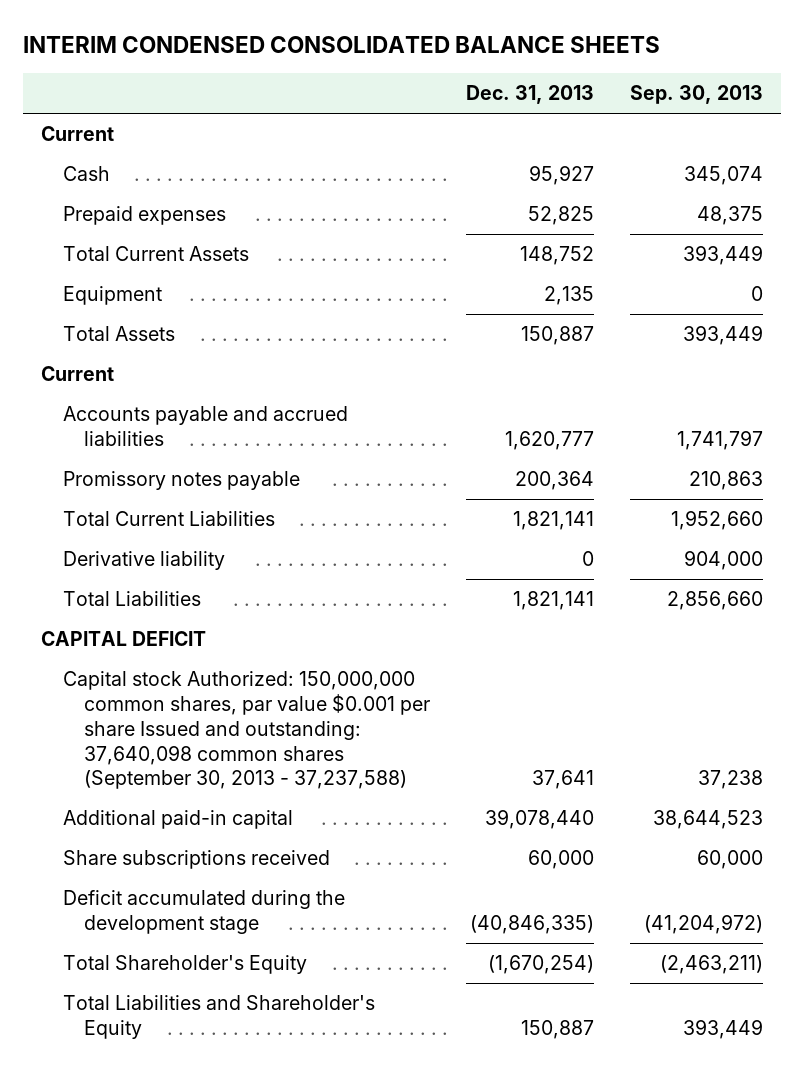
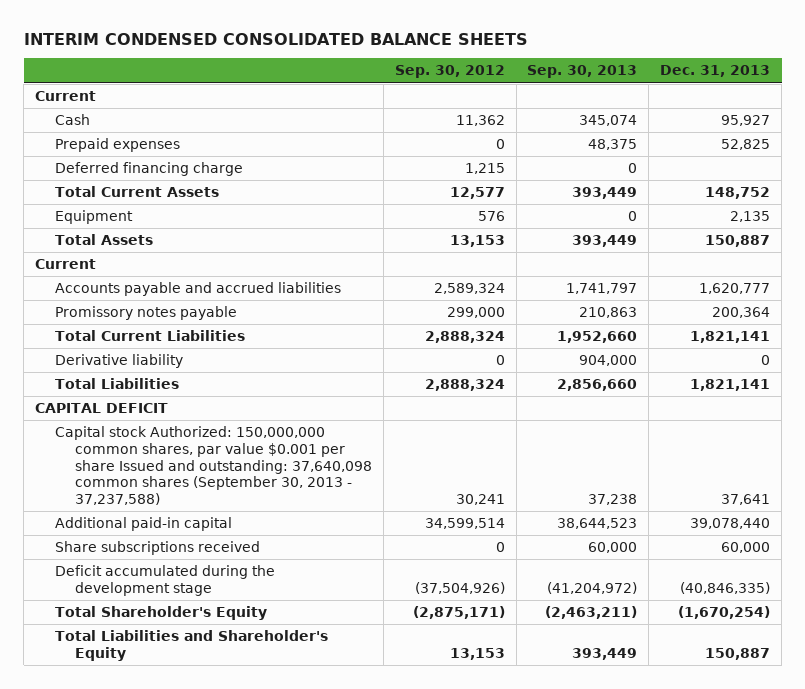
none -> [394,65,505,79] Sep. 30, 2012
none -> [54,162,243,177] Deferred financing charge

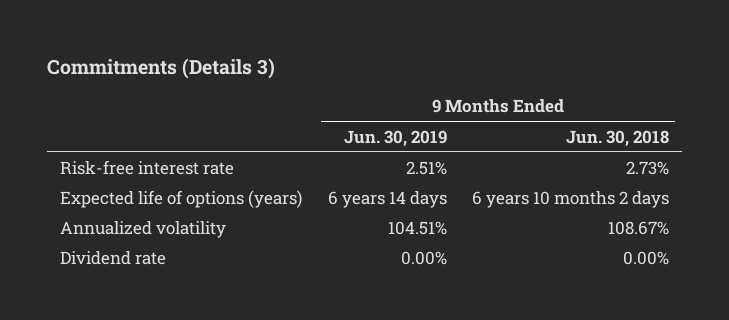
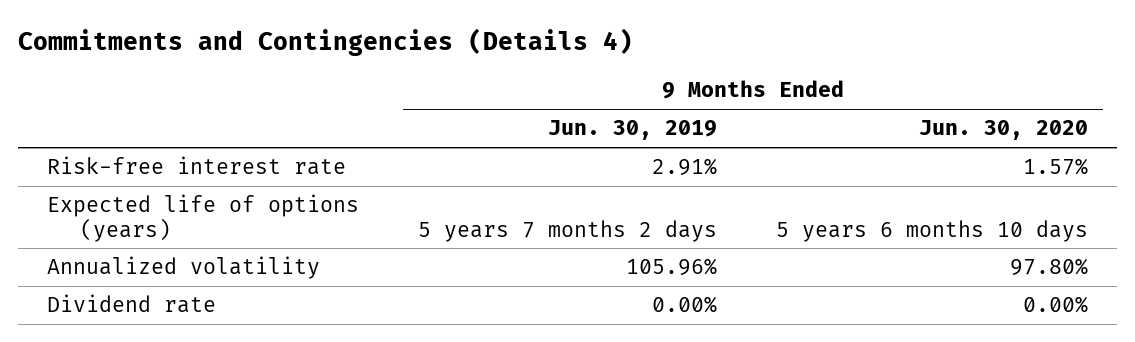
[47,57,276,79] Commitments (Details 3) -> [17,28,633,57] Commitments and Contingencies (Details 4)
[565,129,669,147] Jun. 30, 2018 -> none
none -> [918,120,1088,141] Jun. 30, 2020
[405,161,447,176] 2.51% -> [652,158,718,177] 2.91%
[327,191,447,209] 6 years 14 days -> [418,219,718,242] 5 years 7 months 2 days
[387,221,447,236] 104.51% -> [626,258,718,277] 105.96%

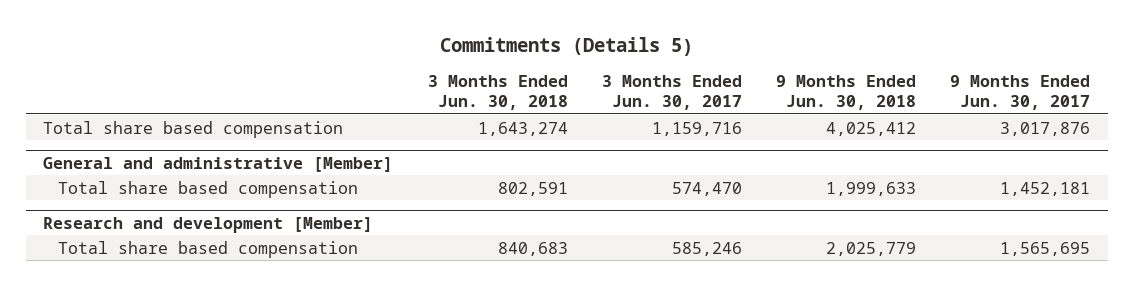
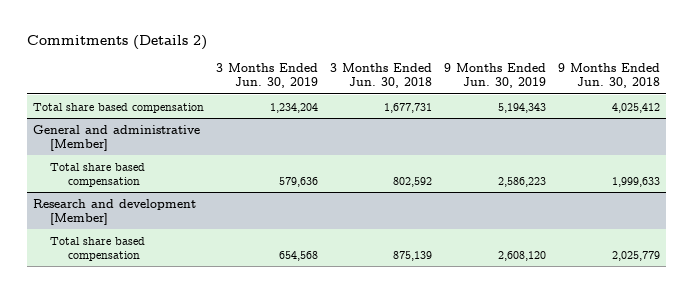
[439,37,693,57] Commitments (Details 5) -> [26,34,207,50] Commitments (Details 2)
[601,75,742,111] 3 Months Ended Jun. 30, 2017 -> none
[950,75,1091,111] 9 Months Ended Jun. 30, 2017 -> none
none -> [215,63,318,89] 3 Months Ended Jun. 30, 2019
none -> [444,63,547,89] 9 Months Ended Jun. 30, 2019
[477,121,568,136] 1,643,274 -> [383,102,432,113] 1,677,731
[497,181,568,196] 802,591 -> [392,176,432,187] 802,592
[497,241,568,256] 840,683 -> [392,250,432,261] 875,139

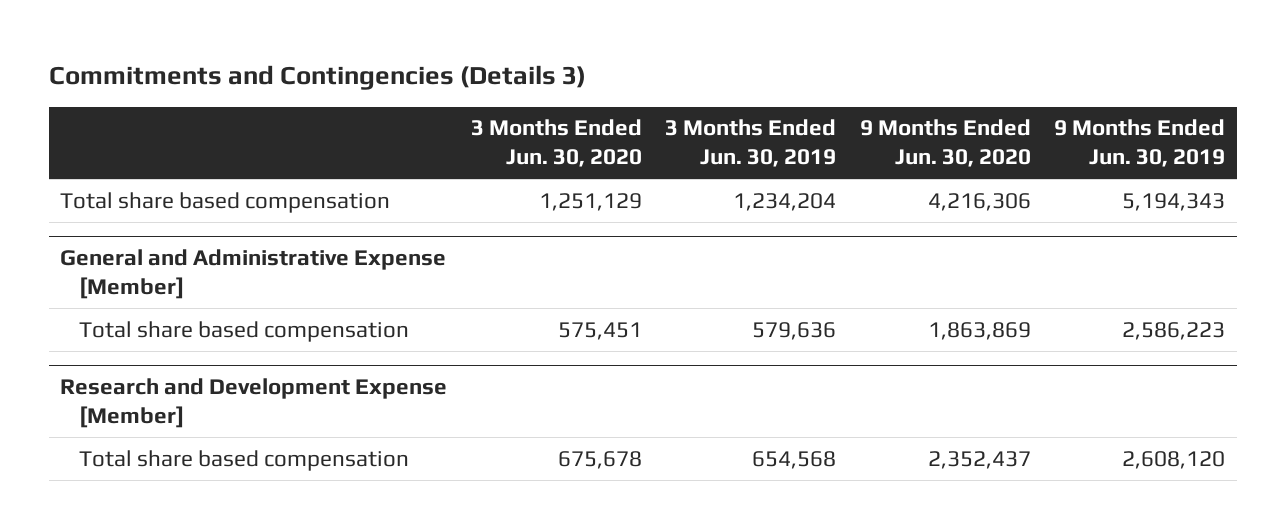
[26,34,207,50] Commitments (Details 2) -> [48,64,586,90] Commitments and Contingencies (Details 3)
[329,63,432,89] 3 Months Ended Jun. 30, 2018 -> none
[558,63,661,89] 9 Months Ended Jun. 30, 2018 -> none
none -> [470,119,642,168] 3 Months Ended Jun. 30, 2020
none -> [859,119,1031,168] 9 Months Ended Jun. 30, 2020
[32,124,200,151] General and administrative [Member] -> [60,249,447,299] General and Administrative Expense [Member]
[32,198,196,225] Research and development [Member] -> [60,378,448,428] Research and Development Expense [Member]

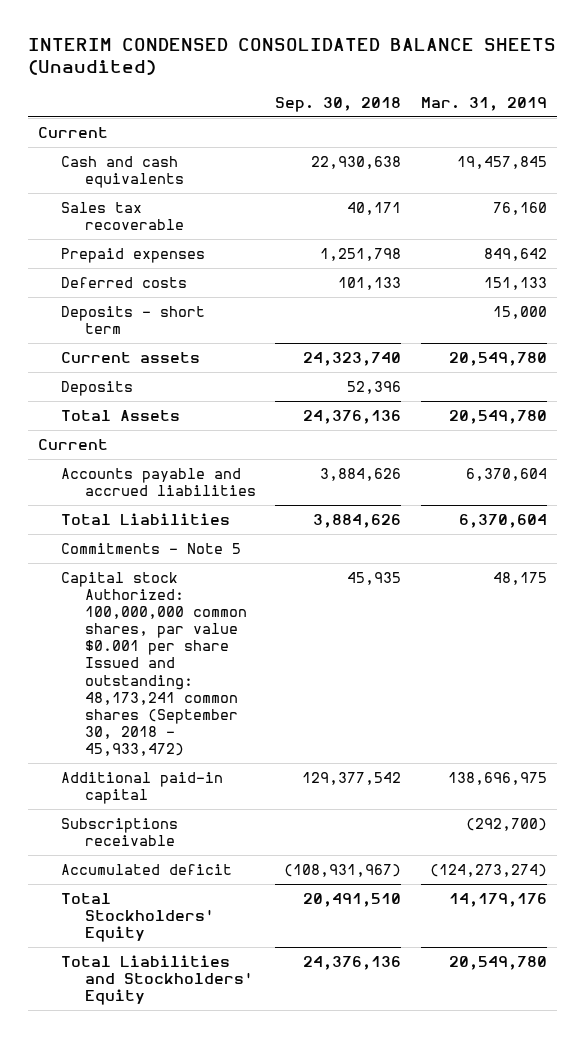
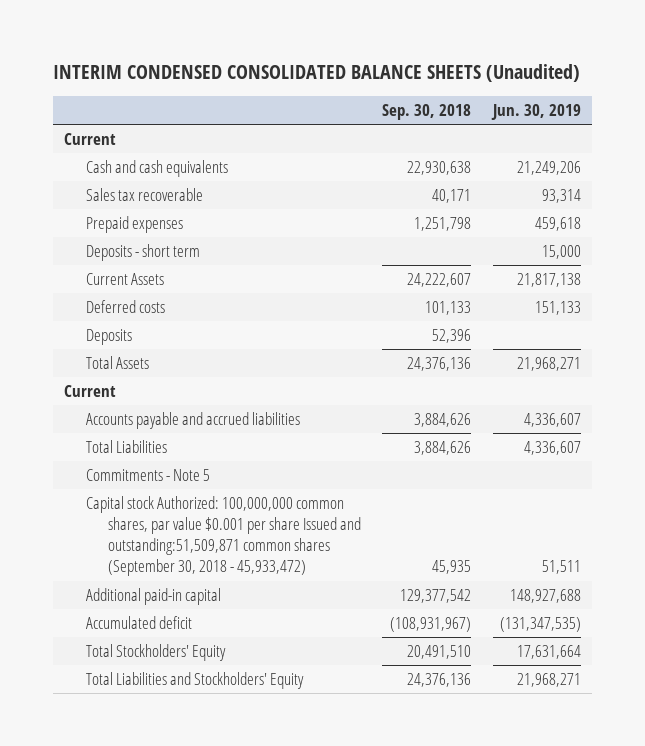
[421,96,548,111] Mar. 31, 2019 -> none
none -> [491,104,582,121] Jun. 30, 2019
[61,351,201,363] Current assets -> [85,273,164,286] Current Assets
[303,351,402,366] 24,323,740 -> [407,273,472,288] 24,222,607
[61,276,188,288] Deferred costs -> [85,300,165,314] Deferred costs
[61,571,247,757] Capital stock Authorized: 100,000,000 common shares, par value $0.001 per share Issued and outstanding: 48,173,241 common shares (September 30, 2018 - 45,933,472) -> [85,496,361,577] Capital stock Authorized: 100,000,000 common shares, par value $0.001 per share Issued and outstanding:51,509,871 common shares (September 30, 2018 - 45,933,472)
[61,817,179,847] Subscriptions receivable -> none

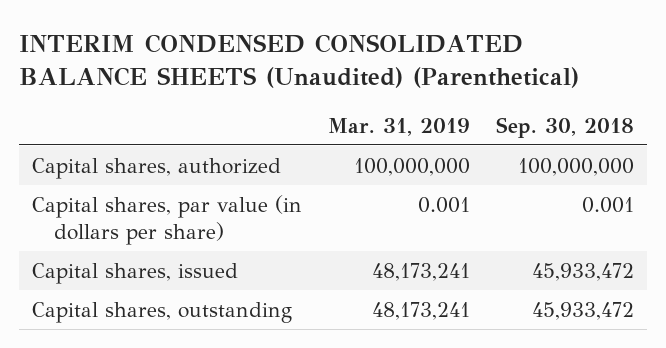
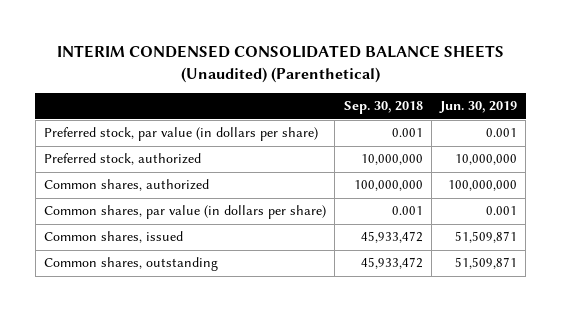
[328,117,471,136] Mar. 31, 2019 -> none
none -> [439,101,518,114] Jun. 30, 2019
none -> [43,127,318,142] Preferred stock, par value (in dollars per share)
none -> [43,153,201,166] Preferred stock, authorized
[31,157,281,179] Capital shares, authorized -> [43,179,209,192] Common shares, authorized
[31,194,302,246] Capital shares, par value (in dollars per share) -> [43,205,326,220] Common shares, par value (in dollars per share)
[31,262,238,284] Capital shares, issued -> [43,231,183,244] Common shares, issued
[31,301,292,323] Capital shares, outstanding -> [43,257,218,272] Common shares, outstanding

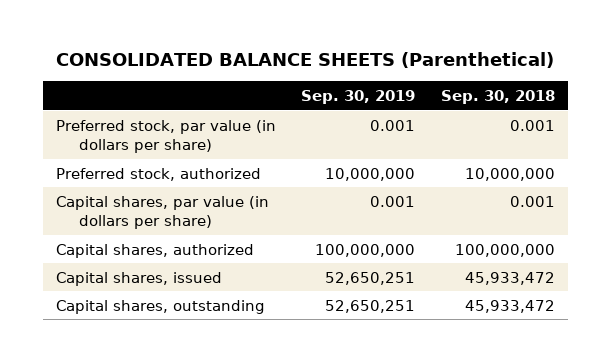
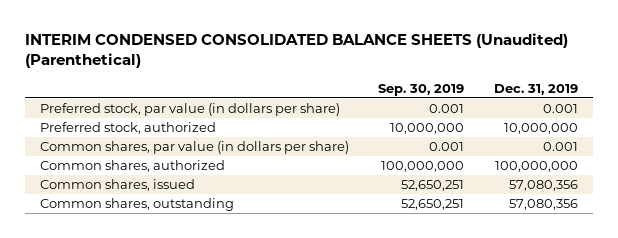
[56,52,555,69] CONSOLIDATED BALANCE SHEETS (Parenthetical) -> [25,33,569,69] INTERIM CONDENSED CONSOLIDATED BALANCE SHEETS (Unaudited) (Parenthetical)
[441,90,556,105] Sep. 30, 2018 -> none
none -> [493,83,578,95] Dec. 31, 2019
[55,195,269,230] Capital shares, par value (in dollars per share) -> [39,141,349,155] Common shares, par value (in dollars per share)
[55,243,254,258] Capital shares, authorized -> [39,160,225,173] Common shares, authorized
[55,271,222,286] Capital shares, issued -> [39,179,195,192] Common shares, issued
[55,299,265,314] Capital shares, outstanding -> [39,198,234,212] Common shares, outstanding

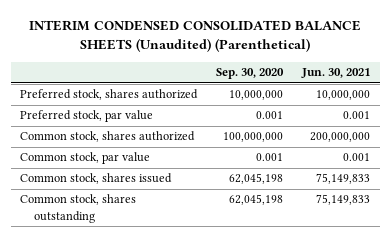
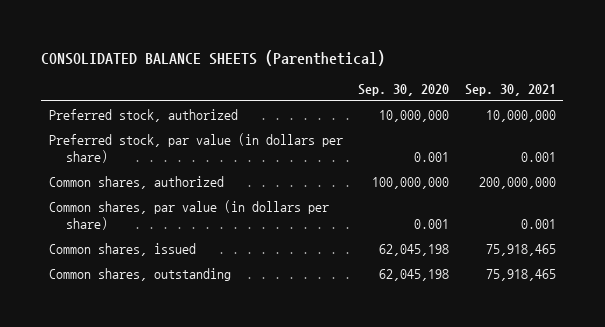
[29,20,362,53] INTERIM CONDENSED CONSOLIDATED BALANCE SHEETS (Unaudited) (Parenthetical) -> [41,49,386,66] CONSOLIDATED BALANCE SHEETS (Parenthetical)
[301,68,371,79] Jun. 30, 2021 -> none
none -> [464,83,556,96] Sep. 30, 2021
[20,89,199,101] Preferred stock, shares authorized -> [49,108,239,122] Preferred stock, authorized
[20,110,154,123] Preferred stock, par value -> [49,132,344,163] Preferred stock, par value (in dollars per share)
[20,131,196,143] Common stock, shares authorized -> [49,175,225,189] Common shares, authorized
[20,152,151,165] Common stock, par value -> [49,199,330,230] Common shares, par value (in dollars per share)
[20,173,173,185] Common stock, shares issued -> [49,242,197,256] Common shares, issued
[20,194,137,223] Common stock, shares outstanding -> [49,267,232,281] Common shares, outstanding

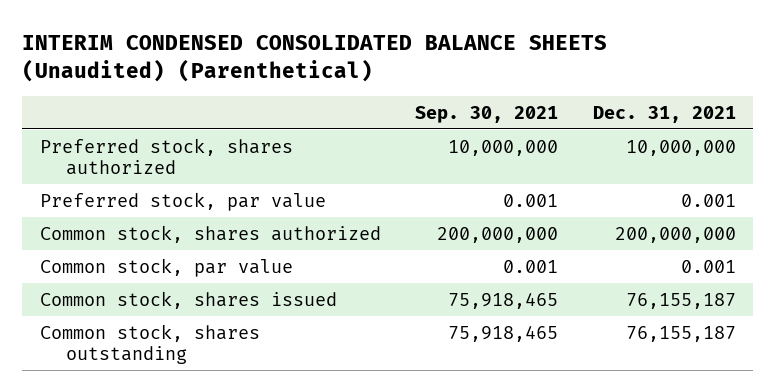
[41,49,386,66] CONSOLIDATED BALANCE SHEETS (Parenthetical) -> [22,35,608,82] INTERIM CONDENSED CONSOLIDATED BALANCE SHEETS (Unaudited) (Parenthetical)
[358,83,450,96] Sep. 30, 2020 -> none
none -> [592,105,736,123] Dec. 31, 2021
[49,108,239,122] Preferred stock, authorized -> [39,137,293,175] Preferred stock, shares authorized
[49,132,344,163] Preferred stock, par value (in dollars per share) -> [39,191,326,211] Preferred stock, par value
[49,175,225,189] Common shares, authorized -> [39,224,381,243] Common stock, shares authorized
[49,199,330,230] Common shares, par value (in dollars per share) -> [39,257,293,277] Common stock, par value
[49,242,197,256] Common shares, issued -> [39,290,337,309] Common stock, shares issued
[49,267,232,281] Common shares, outstanding -> [39,323,260,364] Common stock, shares outstanding

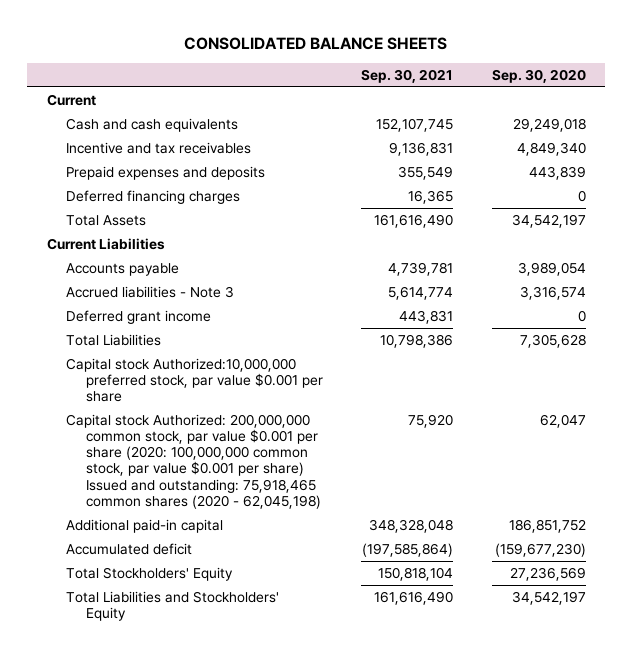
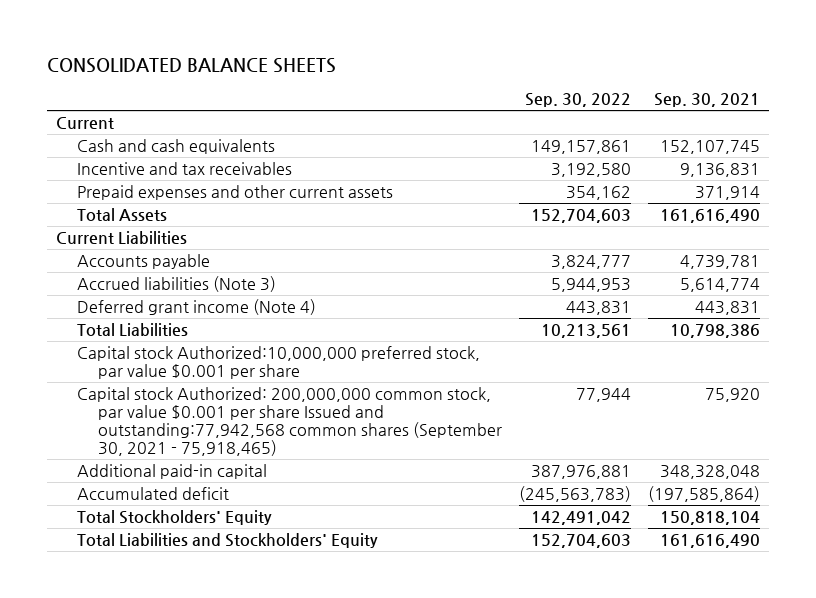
[491,68,586,83] Sep. 30, 2020 -> none
none -> [525,92,632,107] Sep. 30, 2022
[66,165,266,180] Prepaid expenses and deposits -> none
[66,189,241,204] Deferred financing charges -> none
none -> [76,185,393,201] Prepaid expenses and other current assets
[66,285,235,298] Accrued liabilities - Note 3 -> [76,276,276,293] Accrued liabilities (Note 3)
[66,309,212,324] Deferred grant income -> [76,299,316,316] Deferred grant income (Note 4)
[66,413,321,509] Capital stock Authorized: 200,000,000 common stock, par value $0.001 per share (2020: 100,000,000 common stock, par value $0.001 per share) Issued and outstanding: 75,918,465 common shares (2020 - 62,045,198) -> [76,387,503,457] Capital stock Authorized: 200,000,000 common stock, par value $0.001 per share Issued and outstanding:77,942,568 common shares (September 30, 2021 - 75,918,465)

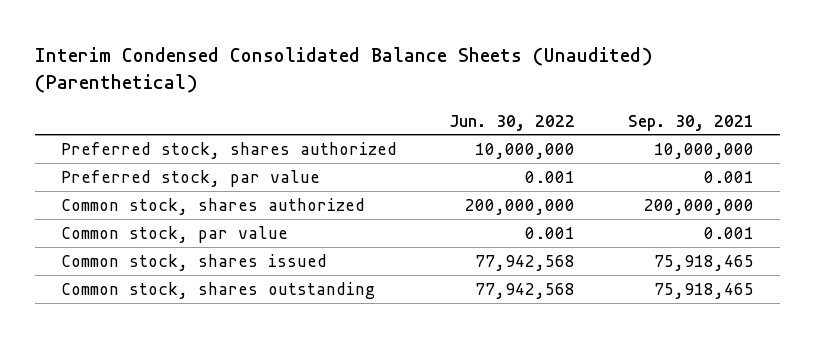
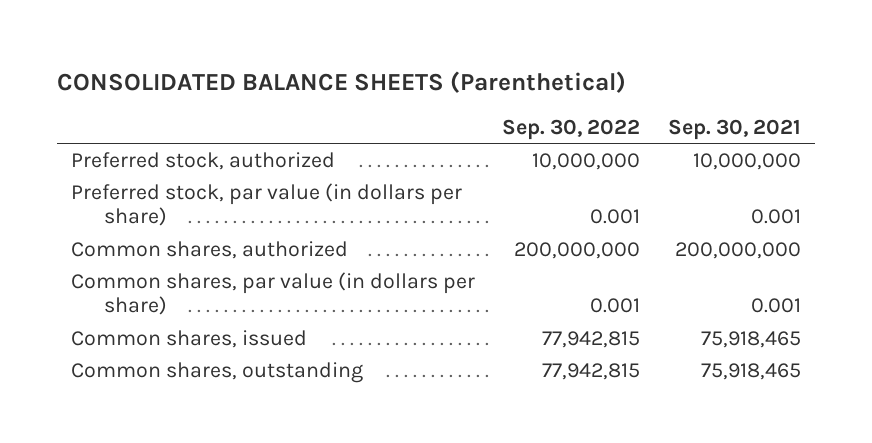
[34,46,653,94] Interim Condensed Consolidated Balance Sheets (Unaudited) (Parenthetical) -> [57,71,627,94] CONSOLIDATED BALANCE SHEETS (Parenthetical)
[449,114,576,131] Jun. 30, 2022 -> none
none -> [502,119,641,141] Sep. 30, 2022
[60,141,397,159] Preferred stock, shares authorized -> [70,151,335,170] Preferred stock, authorized
[60,169,320,187] Preferred stock, par value -> [70,182,462,227] Preferred stock, par value (in dollars per share)
[60,197,365,215] Common stock, shares authorized -> [70,240,348,259] Common shares, authorized
[60,225,288,243] Common stock, par value -> [70,271,475,316] Common shares, par value (in dollars per share)
[60,253,327,271] Common stock, shares issued -> [70,329,307,348] Common shares, issued
[60,281,375,299] Common stock, shares outstanding -> [70,361,363,383] Common shares, outstanding

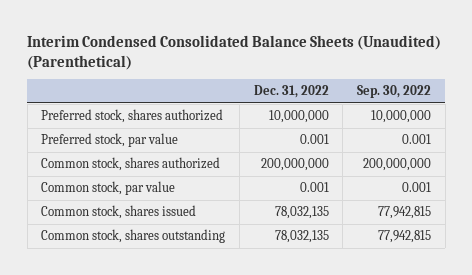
[57,71,627,94] CONSOLIDATED BALANCE SHEETS (Parenthetical) -> [27,34,442,70] Interim Condensed Consolidated Balance Sheets (Unaudited) (Parenthetical)
[667,119,801,141] Sep. 30, 2021 -> none
none -> [253,85,329,99] Dec. 31, 2022
[70,151,335,170] Preferred stock, authorized -> [41,109,224,124] Preferred stock, shares authorized
[70,182,462,227] Preferred stock, par value (in dollars per share) -> [41,133,179,148] Preferred stock, par value
[70,240,348,259] Common shares, authorized -> [41,157,221,172] Common stock, shares authorized
[70,271,475,316] Common shares, par value (in dollars per share) -> [41,181,176,196] Common stock, par value
[70,329,307,348] Common shares, issued -> [41,205,197,220] Common stock, shares issued
[70,361,363,383] Common shares, outstanding -> [41,229,226,244] Common stock, shares outstanding

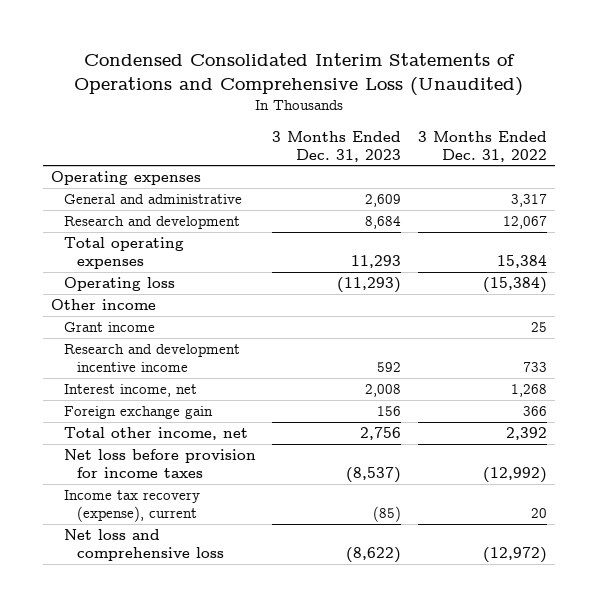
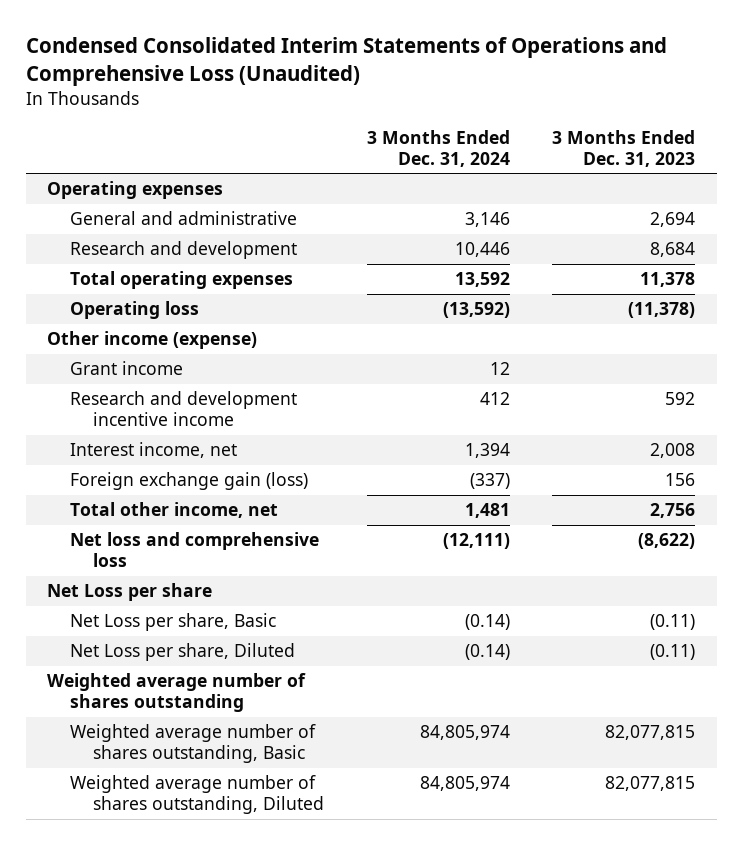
[417,130,547,162] 3 Months Ended Dec. 31, 2022 -> none
none -> [366,130,510,167] 3 Months Ended Dec. 31, 2024
[365,194,402,208] 2,609 -> [650,212,696,228] 2,694
[351,255,402,269] 11,293 -> [640,272,696,288] 11,378
[337,277,402,294] (11,293) -> [628,302,696,319] (11,378)
[51,299,157,311] Other income -> [47,331,258,350] Other income (expense)
[63,406,213,420] Foreign exchange gain -> [70,472,309,491] Foreign exchange gain (loss)
[63,449,256,479] Net loss before provision for income taxes -> none
[63,490,200,523] Income tax recovery (expense), current -> none
none -> [47,583,213,602] Net Loss per share
none -> [70,613,277,632] Net Loss per share, Basic
none -> [70,643,296,662] Net Loss per share, Diluted
none -> [47,673,307,713] Weighted average number of shares outstanding
none -> [70,724,317,764] Weighted average number of shares outstanding, Basic
none -> [70,775,324,815] Weighted average number of shares outstanding, Diluted

